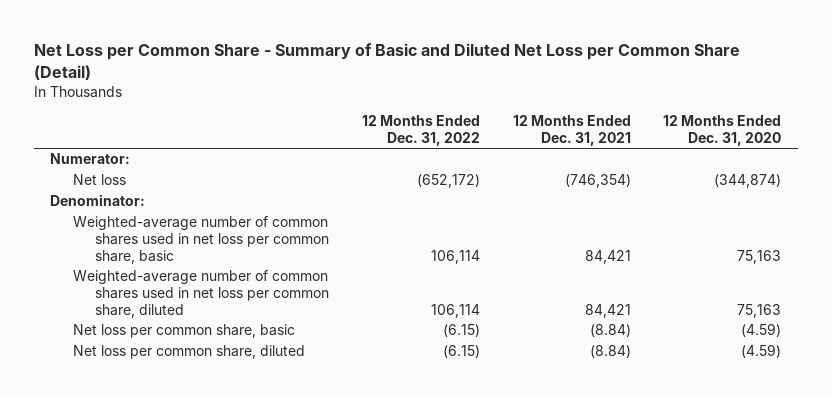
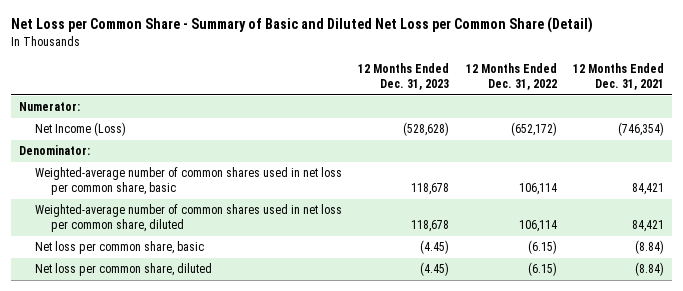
[663,115,782,147] 12 Months Ended Dec. 31, 2020 -> none
none -> [358,63,450,91] 12 Months Ended Dec. 31, 2023
[72,174,126,186] Net loss -> [34,122,126,137] Net Income (Loss)

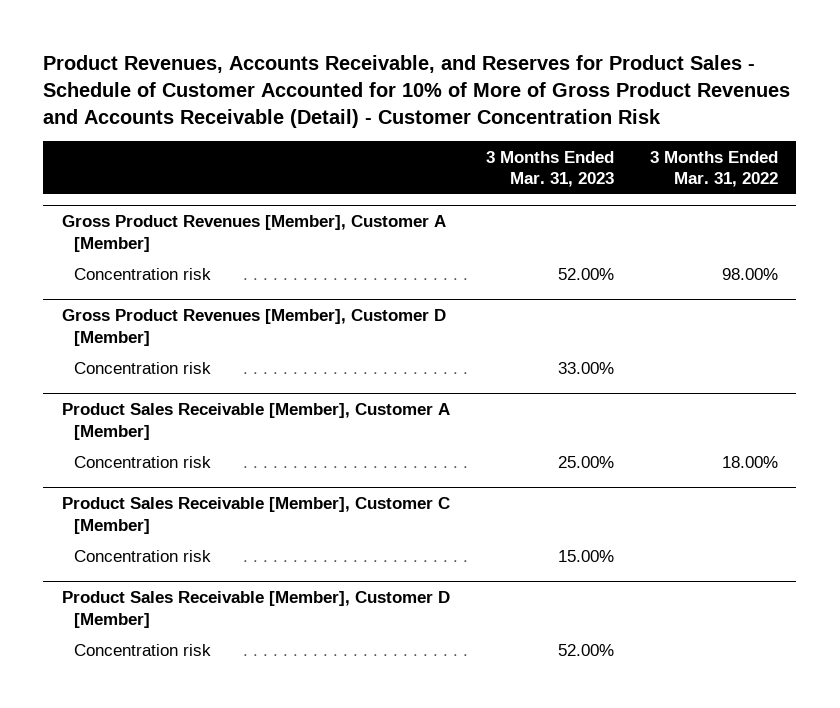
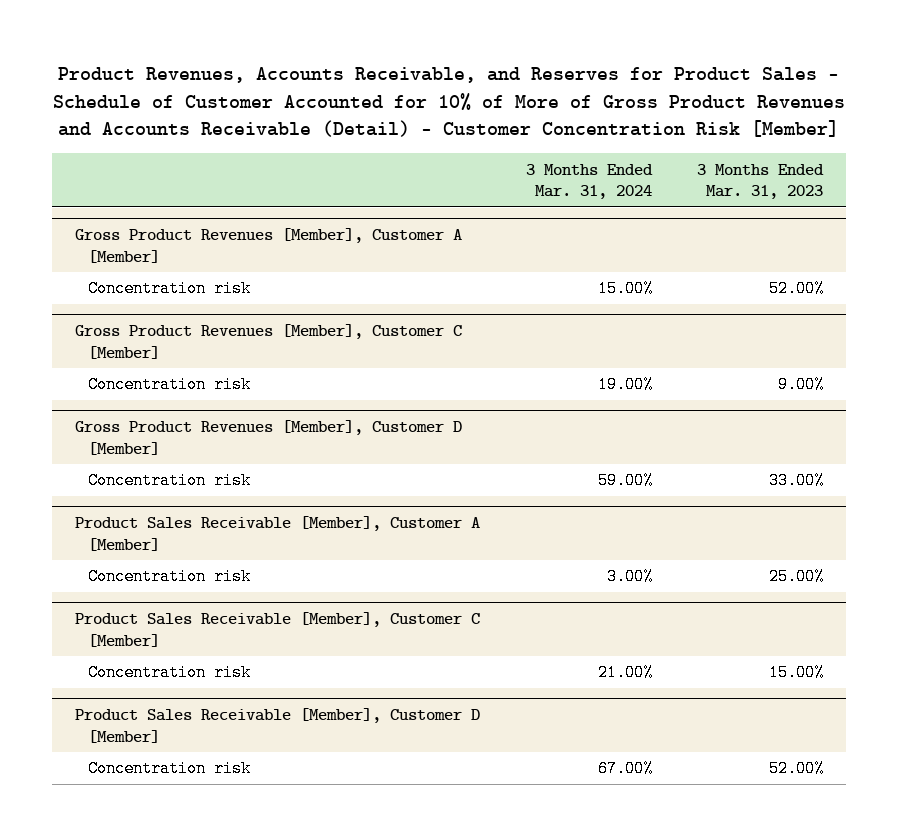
[43,55,791,128] Product Revenues, Accounts Receivable, and Reserves for Product Sales - Schedule of Customer Accounted for 10% of More of Gross Product Revenues and Accounts Receivable (Detail) - Customer Concentration Risk -> [53,66,846,138] Product Revenues, Accounts Receivable, and Reserves for Product Sales - Schedule of Customer Accounted for 10% of More of Gross Product Revenues and Accounts Receivable (Detail) - Customer Concentration Risk [Member]
[650,150,779,187] 3 Months Ended Mar. 31, 2022 -> none
none -> [525,163,653,200] 3 Months Ended Mar. 31, 2024
none -> [75,324,463,359] Gross Product Revenues [Member], Customer C [Member]
none -> [88,376,252,394] Concentration risk

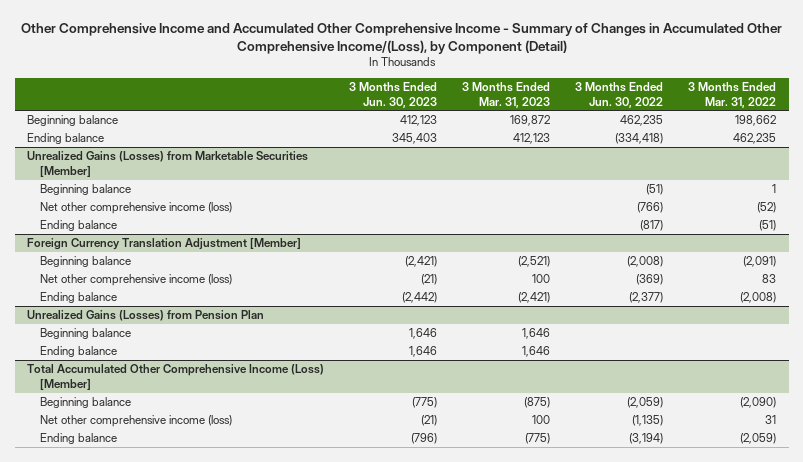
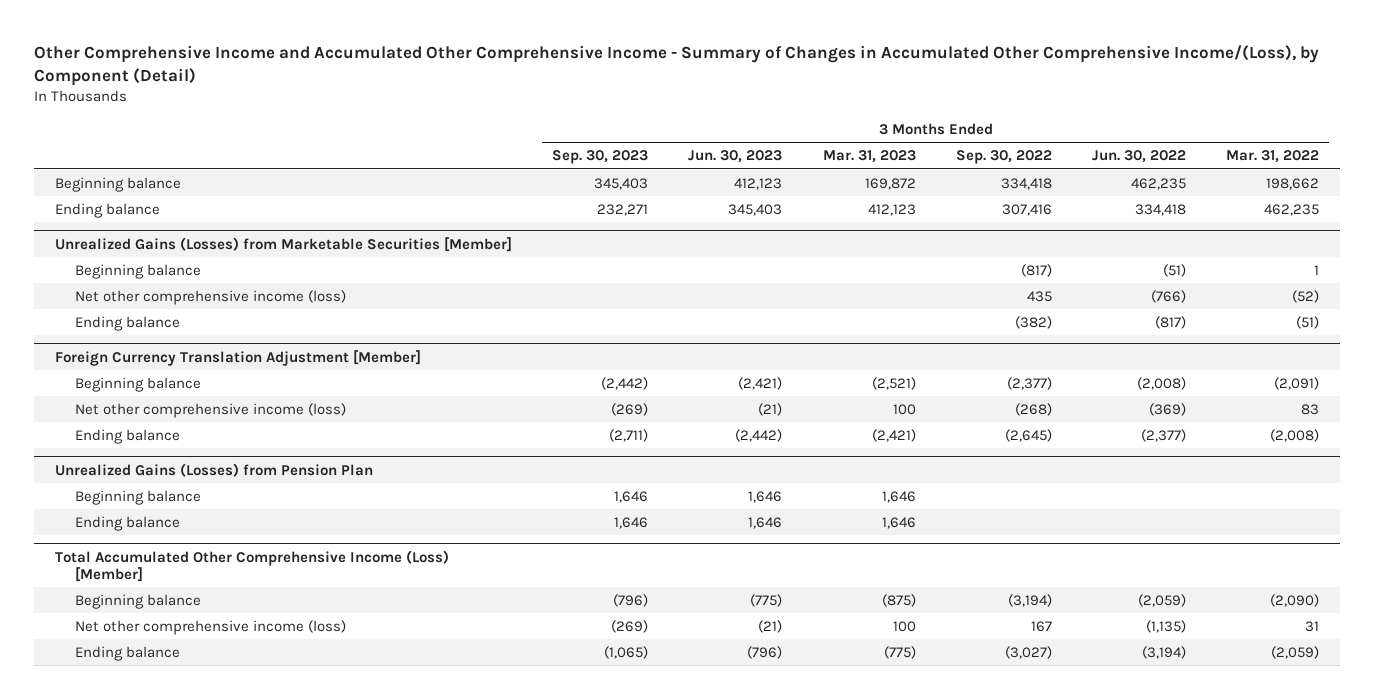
none -> [551,150,648,165] Sep. 30, 2023
none -> [955,150,1052,165] Sep. 30, 2022
[615,133,664,145] (334,418) -> [1135,203,1187,216] 334,418

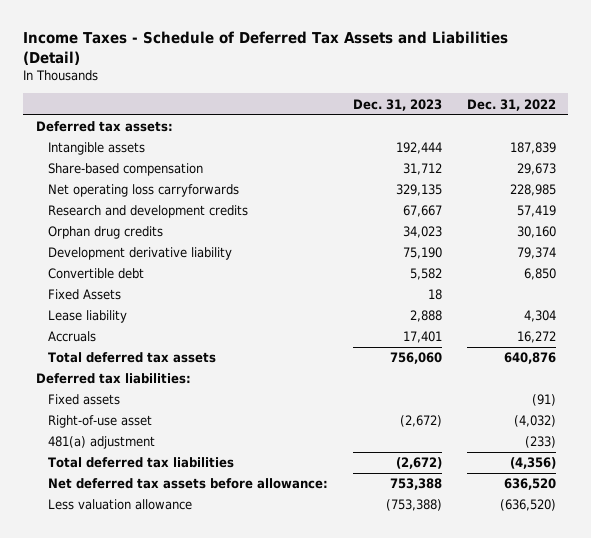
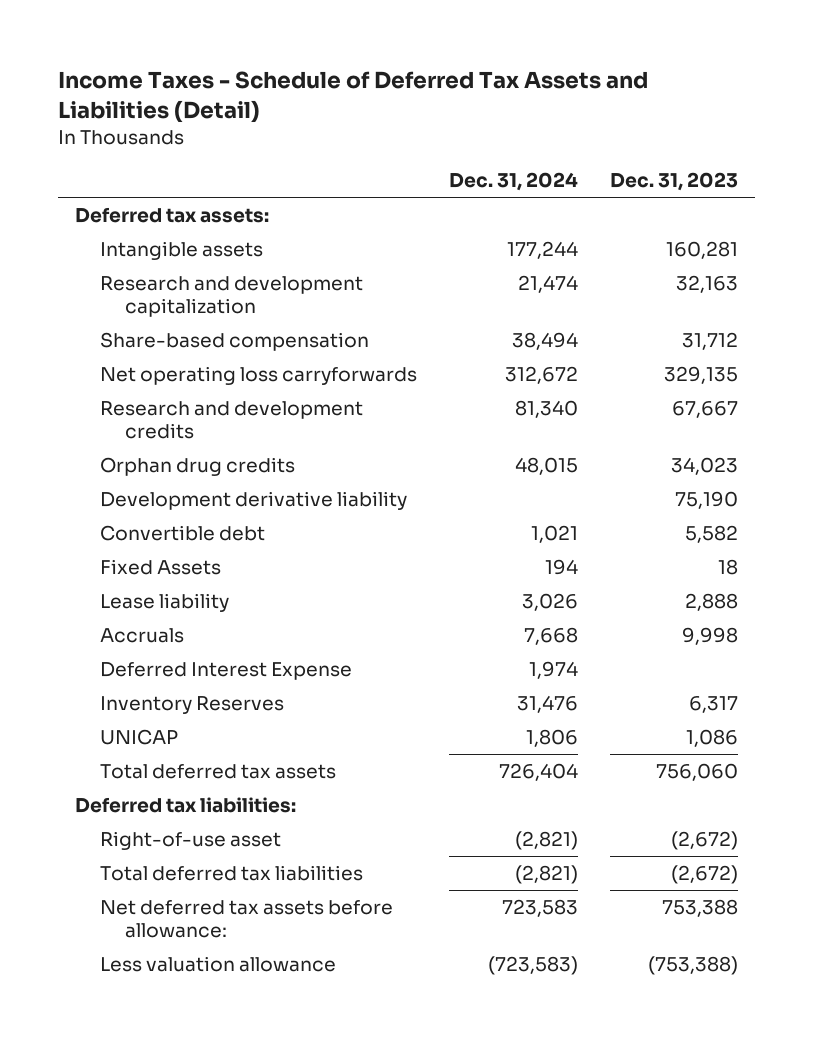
[466,98,556,111] Dec. 31, 2022 -> none
none -> [449,172,579,192] Dec. 31, 2024
[395,142,442,155] 192,444 -> [666,241,739,260] 160,281
none -> [99,276,363,317] Research and development capitalization
[402,331,442,344] 17,401 -> [682,627,739,646] 9,998
none -> [99,662,352,681] Deferred Interest Expense
none -> [99,696,284,715] Inventory Reserves
none -> [99,729,178,746] UNICAP
[47,394,120,406] Fixed assets -> none
[47,436,155,450] 481(a) adjustment -> none

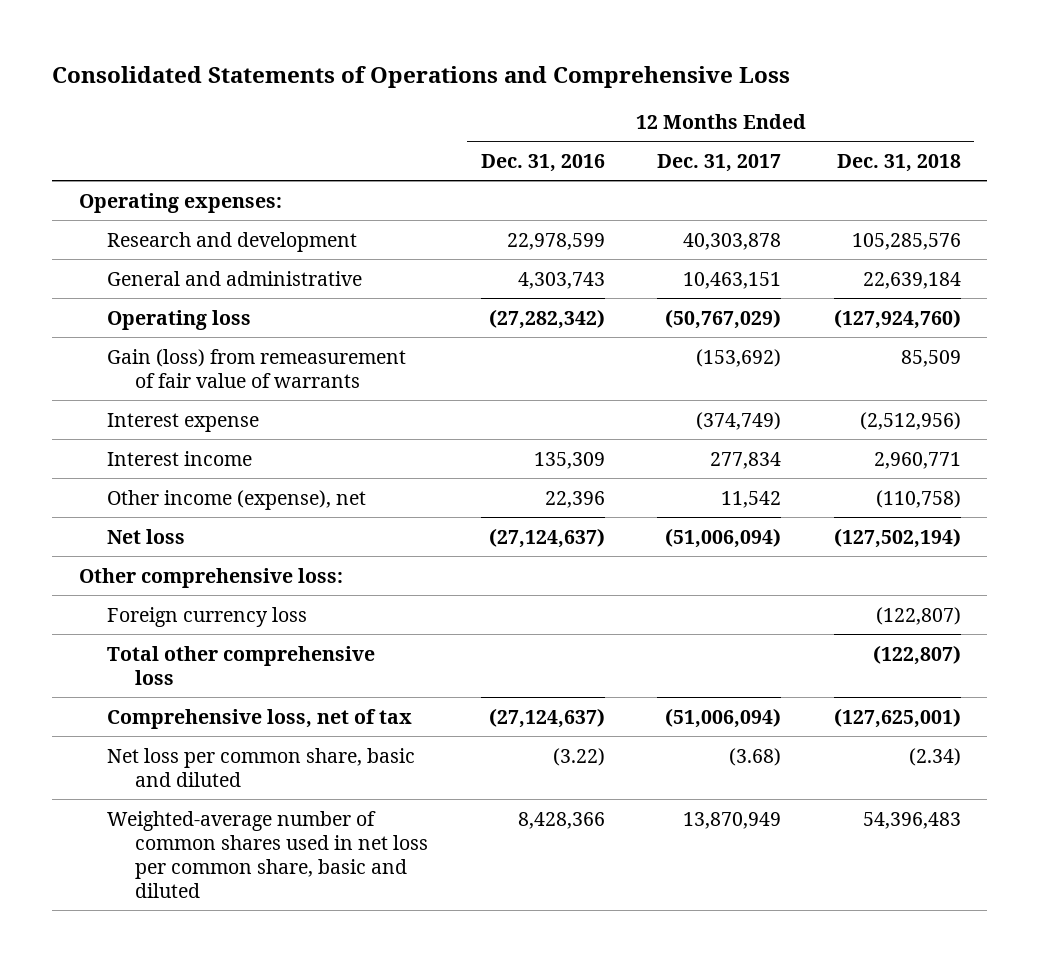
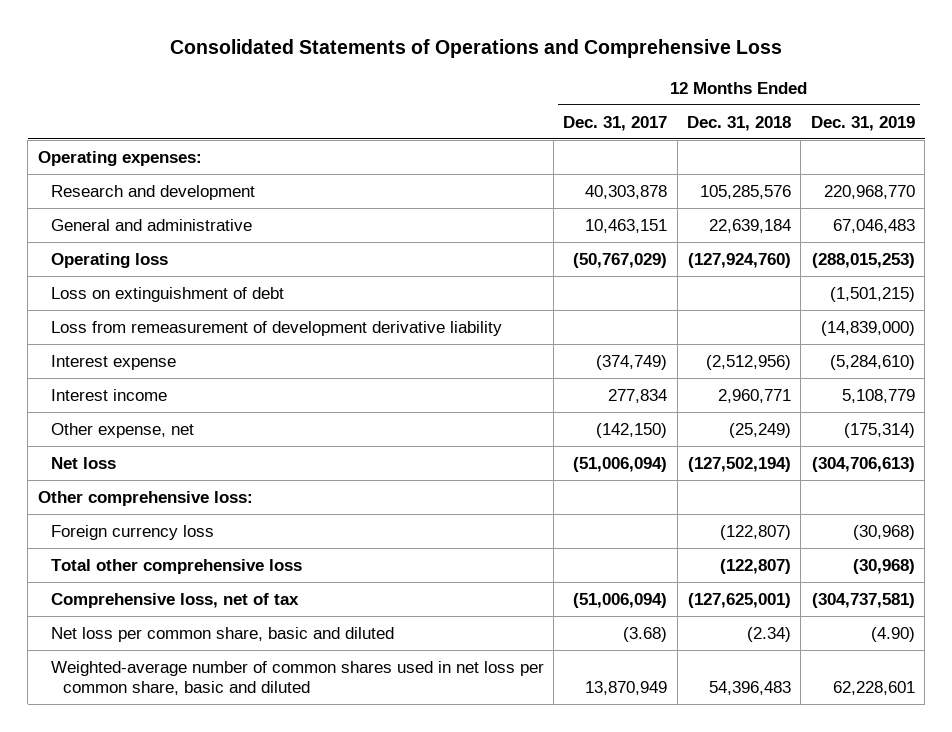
[480,153,605,172] Dec. 31, 2016 -> none
none -> [810,115,915,131] Dec. 31, 2019
[106,348,406,388] Gain (loss) from remeasurement of fair value of warrants -> none
none -> [50,286,284,302] Loss on extinguishment of debt
none -> [50,320,502,336] Loss from remeasurement of development derivative liability
[106,489,366,510] Other income (expense), net -> [50,422,194,438] Other expense, net
[721,490,782,508] 11,542 -> [596,422,668,438] (142,150)
[875,489,961,508] (110,758) -> [728,422,791,438] (25,249)

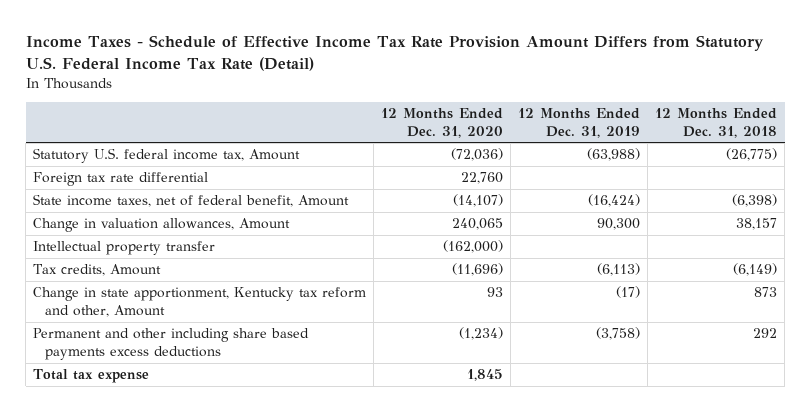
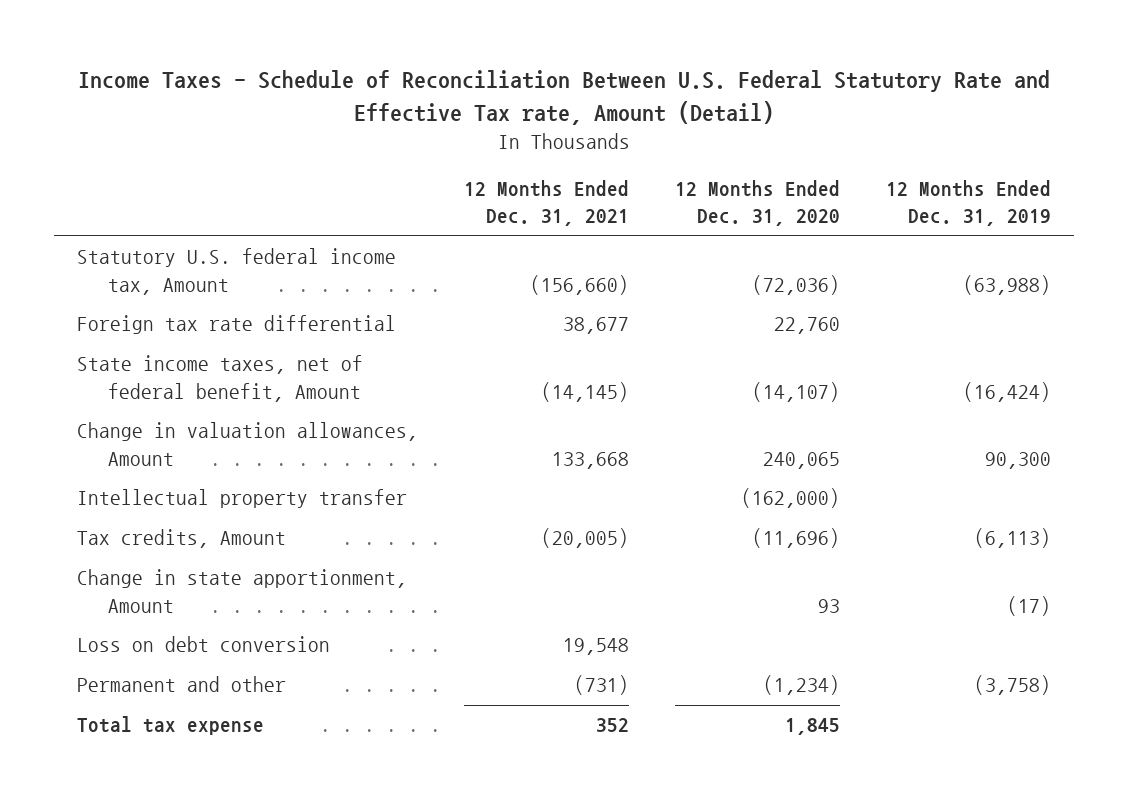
[25,35,764,71] Income Taxes - Schedule of Effective Income Tax Rate Provision Amount Differs from Statutory U.S. Federal Income Tax Rate (Detail) -> [78,69,1051,125] Income Taxes - Schedule of Reconciliation Between U.S. Federal Statutory Rate and Effective Tax rate, Amount (Detail)
[655,107,778,138] 12 Months Ended Dec. 31, 2018 -> none
none -> [464,180,630,227] 12 Months Ended Dec. 31, 2021
[33,287,367,318] Change in state apportionment, Kentucky tax reform and other, Amount -> [77,569,408,613] Change in state apportionment, Amount
none -> [77,636,331,653] Loss on debt conversion
[33,328,310,361] Permanent and other including share based payments excess deductions -> [77,676,287,693] Permanent and other

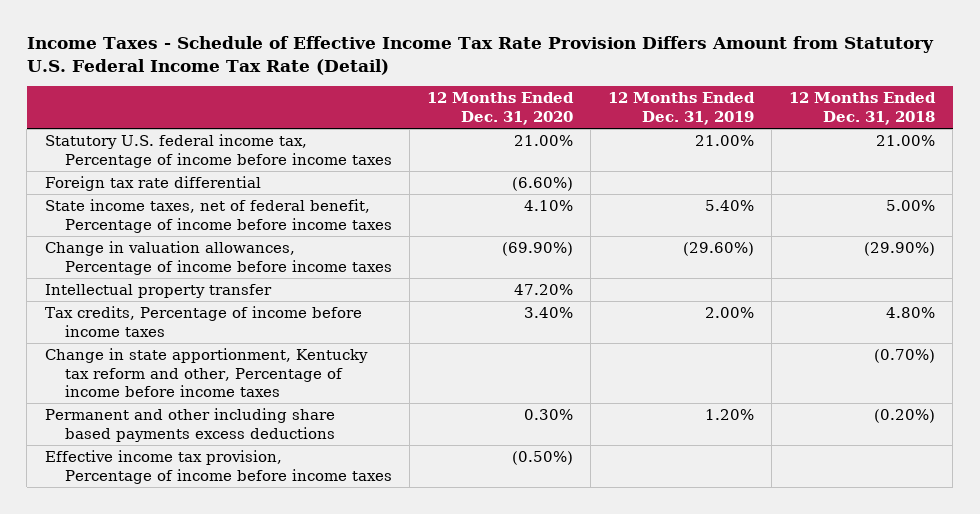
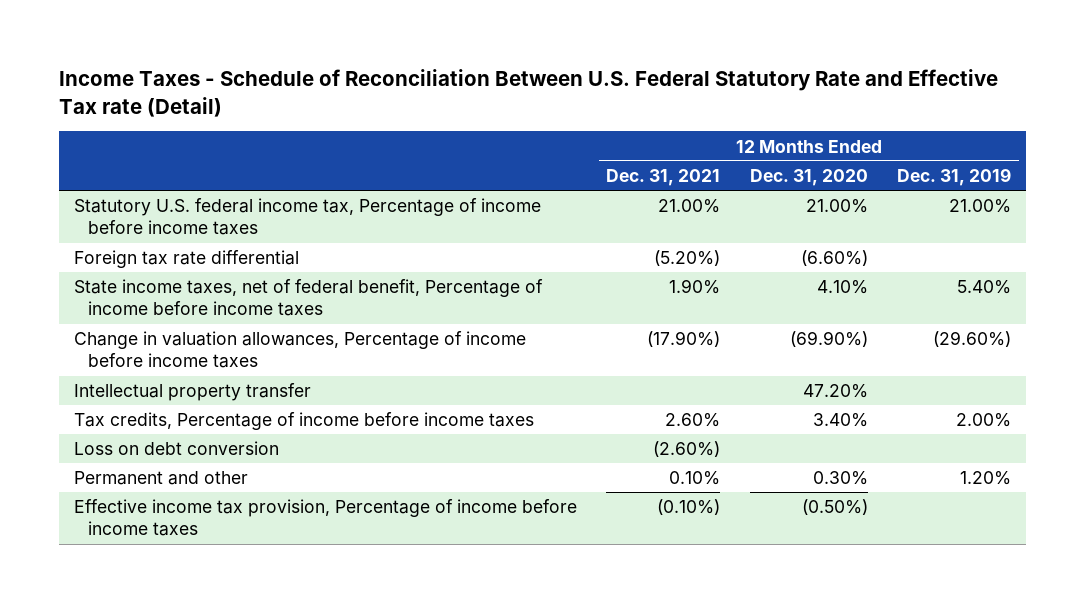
[26,36,934,75] Income Taxes - Schedule of Effective Income Tax Rate Provision Differs Amount from Statutory U.S. Federal Income Tax Rate (Detail) -> [58,69,998,117] Income Taxes - Schedule of Reconciliation Between U.S. Federal Statutory Rate and Effective Tax rate (Detail)
[789,92,937,125] 12 Months Ended Dec. 31, 2018 -> none
none -> [606,169,721,187] Dec. 31, 2021
[44,347,368,398] Change in state apportionment, Kentucky tax reform and other, Percentage of income before income taxes -> none
none -> [73,441,279,456] Loss on debt conversion
[44,407,335,442] Permanent and other including share based payments excess deductions -> [73,471,248,486] Permanent and other

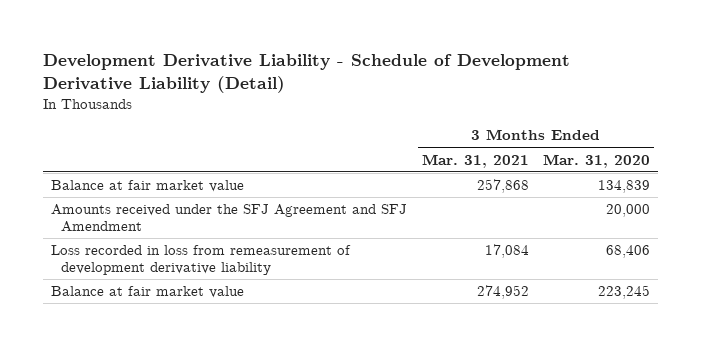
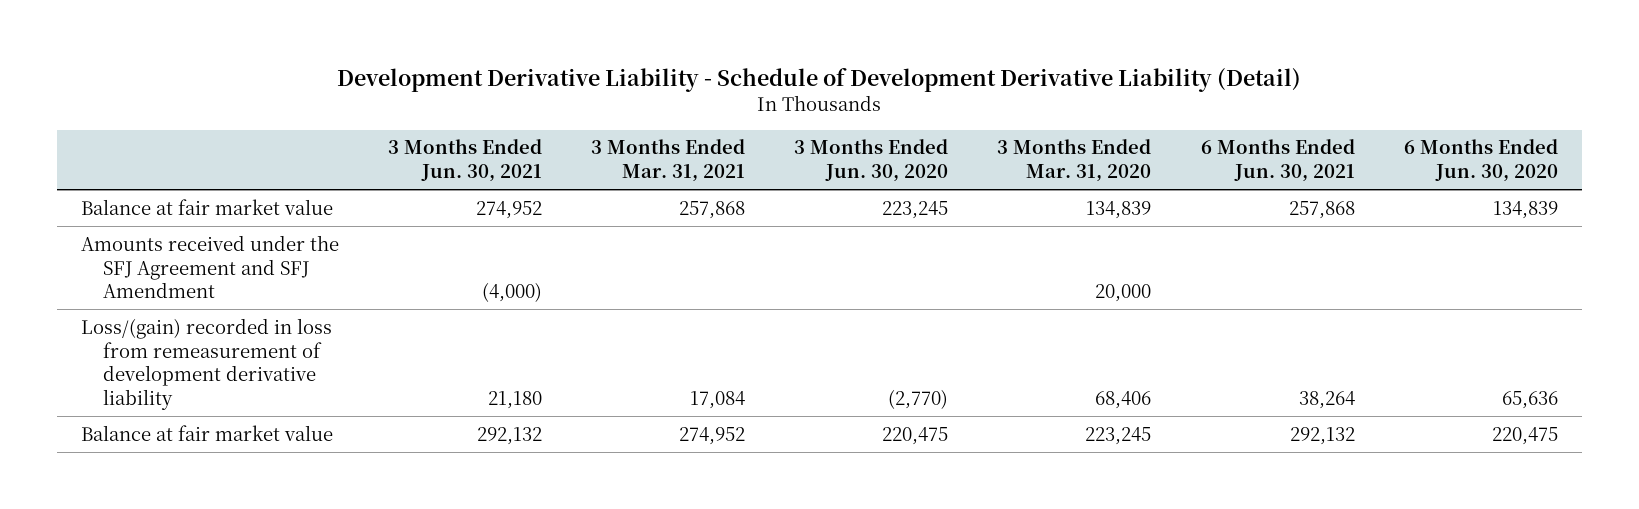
none -> [388,139,543,183] 3 Months Ended Jun. 30, 2021
none -> [794,139,949,183] 3 Months Ended Jun. 30, 2020
none -> [1200,139,1355,183] 6 Months Ended Jun. 30, 2021
none -> [1403,139,1558,183] 6 Months Ended Jun. 30, 2020
[50,245,351,276] Loss recorded in loss from remeasurement of development derivative liability -> [81,317,333,411] Loss/(gain) recorded in loss from remeasurement of development derivative liability

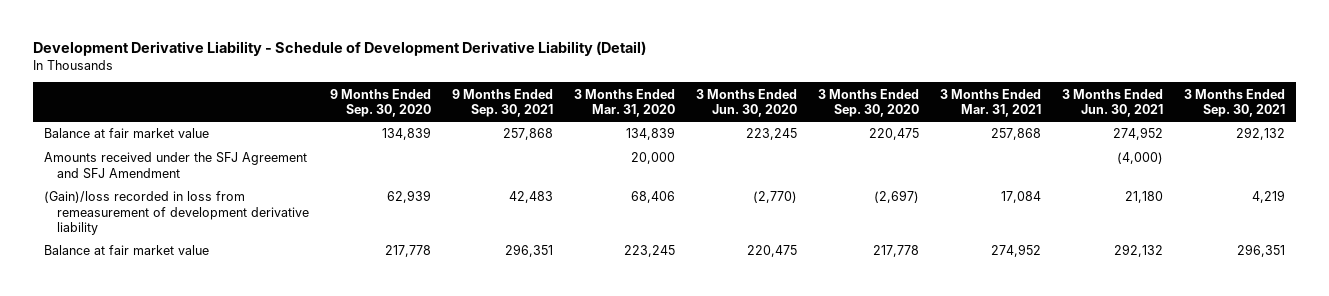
[1200,139,1355,183] 6 Months Ended Jun. 30, 2021 -> none
[1403,139,1558,183] 6 Months Ended Jun. 30, 2020 -> none
none -> [329,88,431,118] 9 Months Ended Sep. 30, 2020
none -> [451,88,553,118] 9 Months Ended Sep. 30, 2021
none -> [817,88,919,118] 3 Months Ended Sep. 30, 2020
none -> [1184,88,1286,118] 3 Months Ended Sep. 30, 2021
[81,317,333,411] Loss/(gain) recorded in loss from remeasurement of development derivative liability -> [43,191,309,235] (Gain)/loss recorded in loss from remeasurement of development derivative liability

